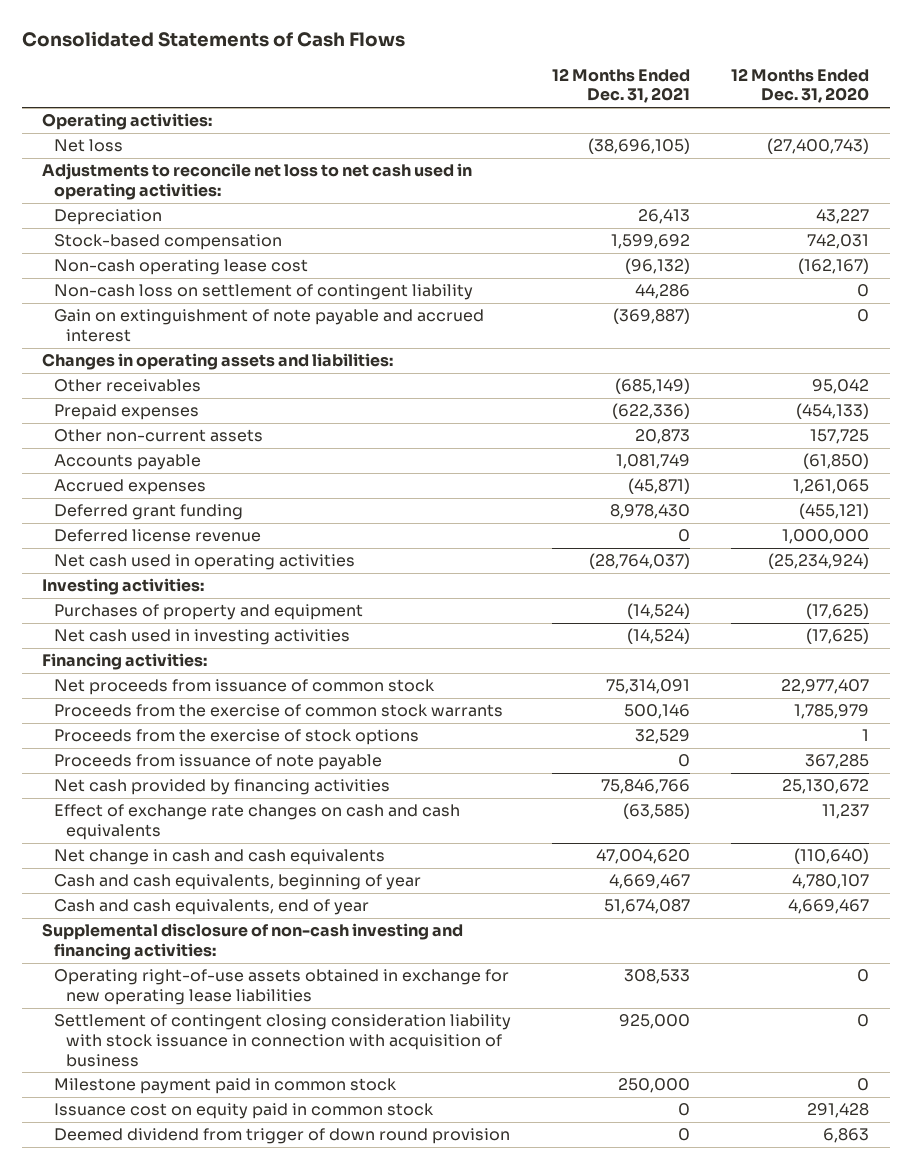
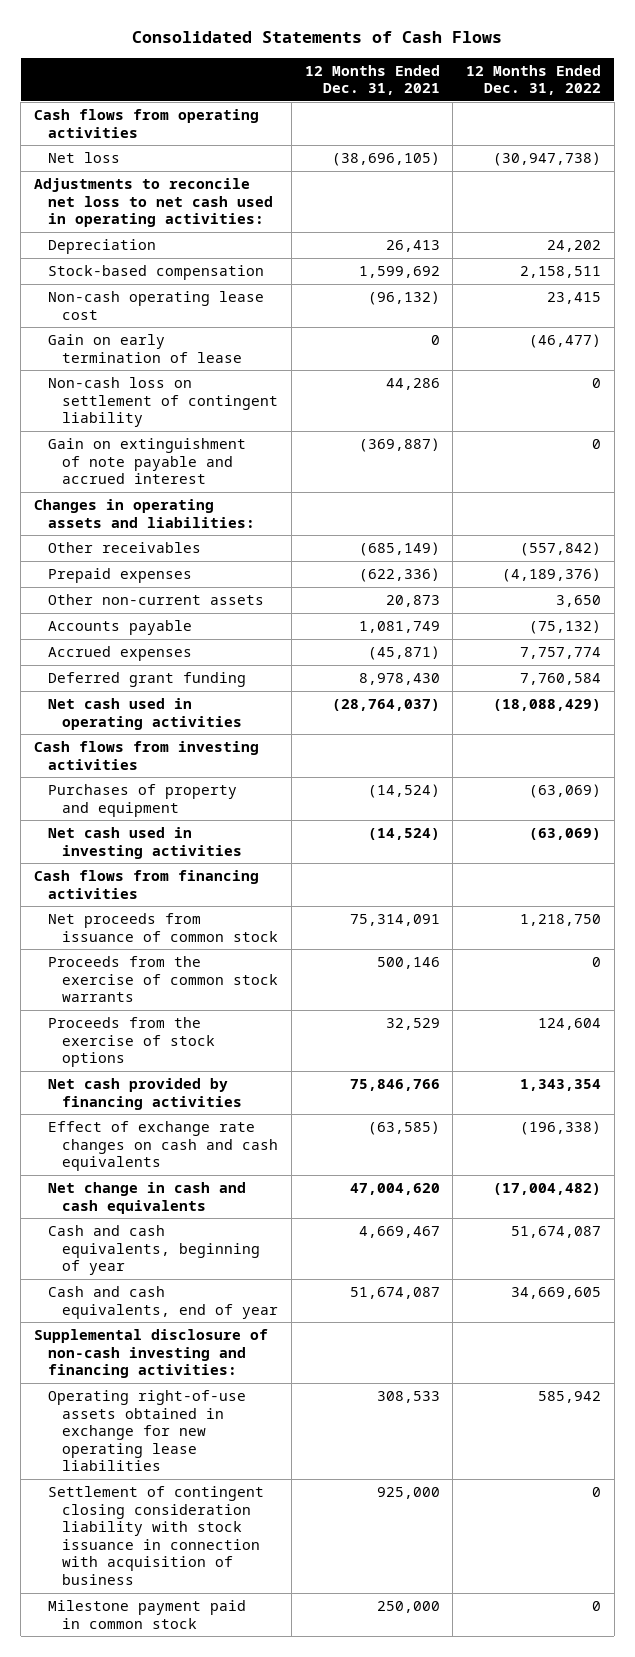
[731,67,870,104] 12 Months Ended Dec. 31, 2020 -> none
none -> [466,64,602,96] 12 Months Ended Dec. 31, 2022
[42,113,213,131] Operating activities: -> [33,109,259,138] Cash flows from operating activities
none -> [47,334,243,363] Gain on early termination of lease
[53,529,261,543] Deferred license revenue -> none
[42,578,205,596] Investing activities: -> [33,741,259,770] Cash flows from investing activities
[42,653,208,671] Financing activities: -> [33,870,259,899] Cash flows from financing activities
[53,754,382,771] Proceeds from issuance of note payable -> none
[53,1103,434,1120] Issuance cost on equity paid in common stock -> none
[53,1128,510,1145] Deemed dividend from trigger of down round provision -> none

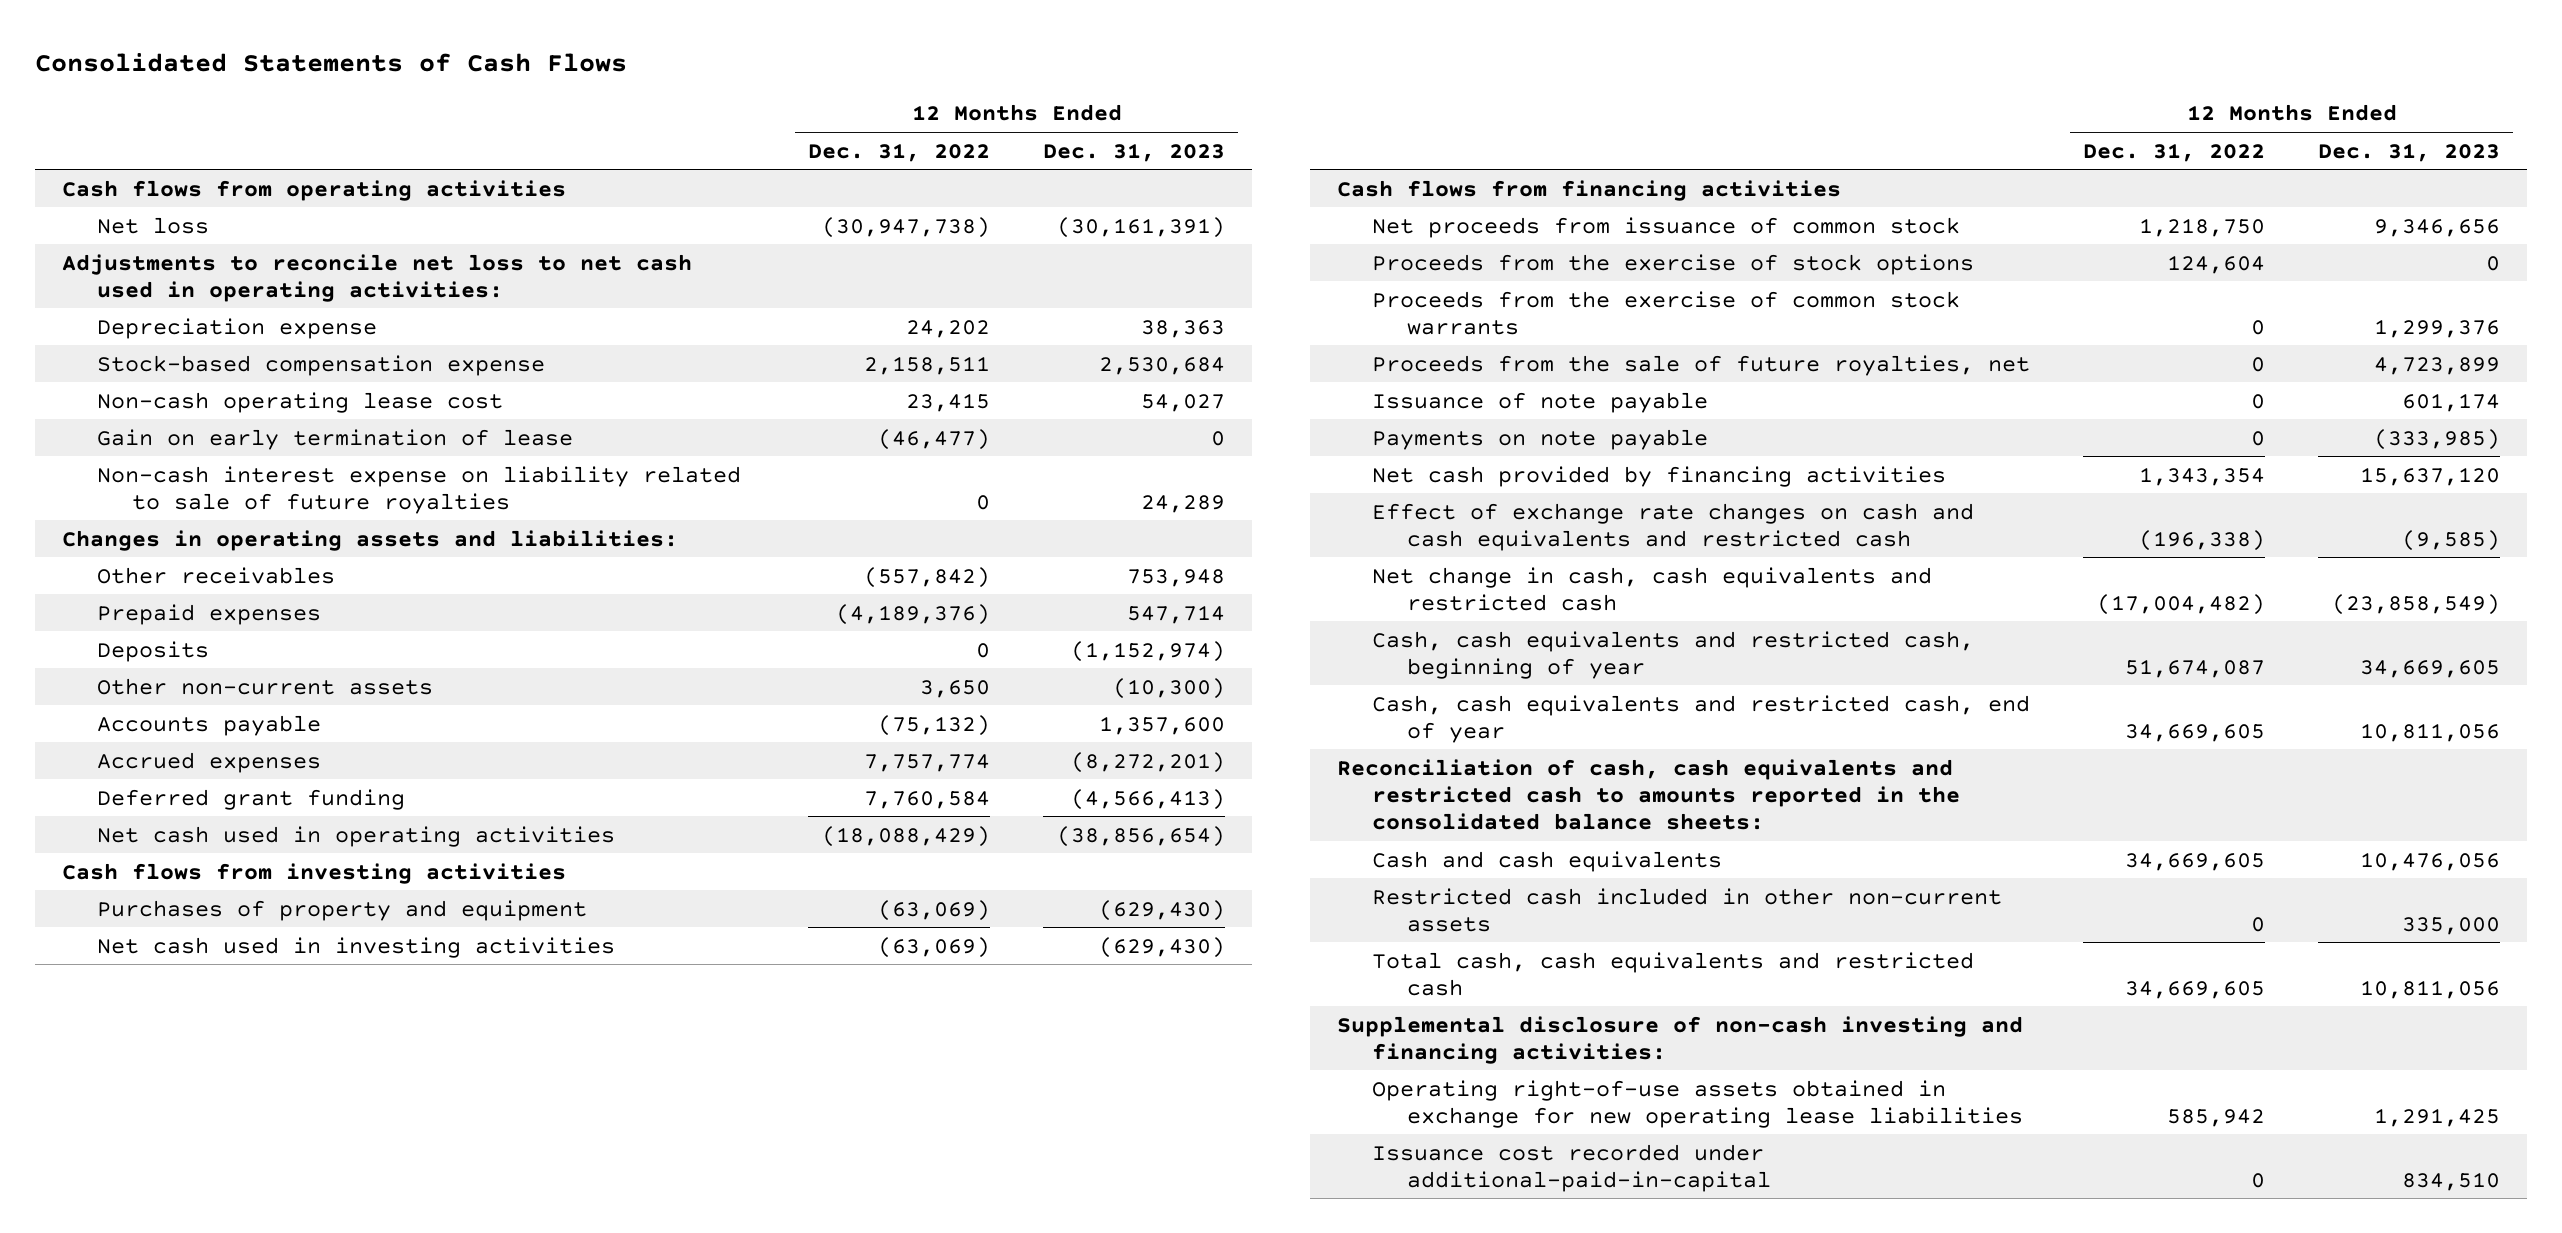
[304,64,440,96] 12 Months Ended Dec. 31, 2021 -> none
none -> [1043,142,1226,162] Dec. 31, 2023
[47,239,156,255] Depreciation -> [96,317,377,339] Depreciation expense
[47,265,264,281] Stock-based compensation -> [96,354,545,376] Stock-based compensation expense
[47,377,279,428] Non-cash loss on settlement of contingent liability -> none
[47,438,246,485] Gain on extinguishment of note payable and accrued interest -> none
none -> [96,465,741,514] Non-cash interest expense on liability related to sale of future royalties
none -> [96,640,209,662] Deposits
[47,956,279,1003] Proceeds from the exercise of common stock warrants -> [1371,290,1960,335] Proceeds from the exercise of common stock warrants
none -> [1371,354,2030,376] Proceeds from the sale of future royalties, net
none -> [1371,391,1708,413] Issuance of note payable
none -> [1371,428,1708,450] Payments on note payable
[47,1121,279,1172] Effect of exchange rate changes on cash and cash equivalents -> [1371,502,1974,551] Effect of exchange rate changes on cash and cash equivalents and restricted cash
[47,1182,246,1214] Net change in cash and cash equivalents -> [1371,566,1932,611] Net change in cash, cash equivalents and restricted cash
[47,1225,261,1276] Cash and cash equivalents, beginning of year -> [1371,630,1974,679] Cash, cash equivalents and restricted cash, beginning of year
[47,1286,279,1319] Cash and cash equivalents, end of year -> [1371,694,2030,743] Cash, cash equivalents and restricted cash, end of year
none -> [1336,758,1960,830] Reconciliation of cash, cash equivalents and restricted cash to amounts reported in the consolidated balance sheets:
none -> [1371,850,1722,872] Cash and cash equivalents
none -> [1371,887,2002,932] Restricted cash included in other non-current assets
none -> [1371,951,1974,996] Total cash, cash equivalents and restricted cash
[47,1486,264,1586] Settlement of contingent closing consideration liability with stock issuance in connection with acquisition of business -> none
[47,1600,246,1629] Milestone payment paid in common stock -> none
none -> [1371,1143,1772,1192] Issuance cost recorded under additional-paid-in-capital

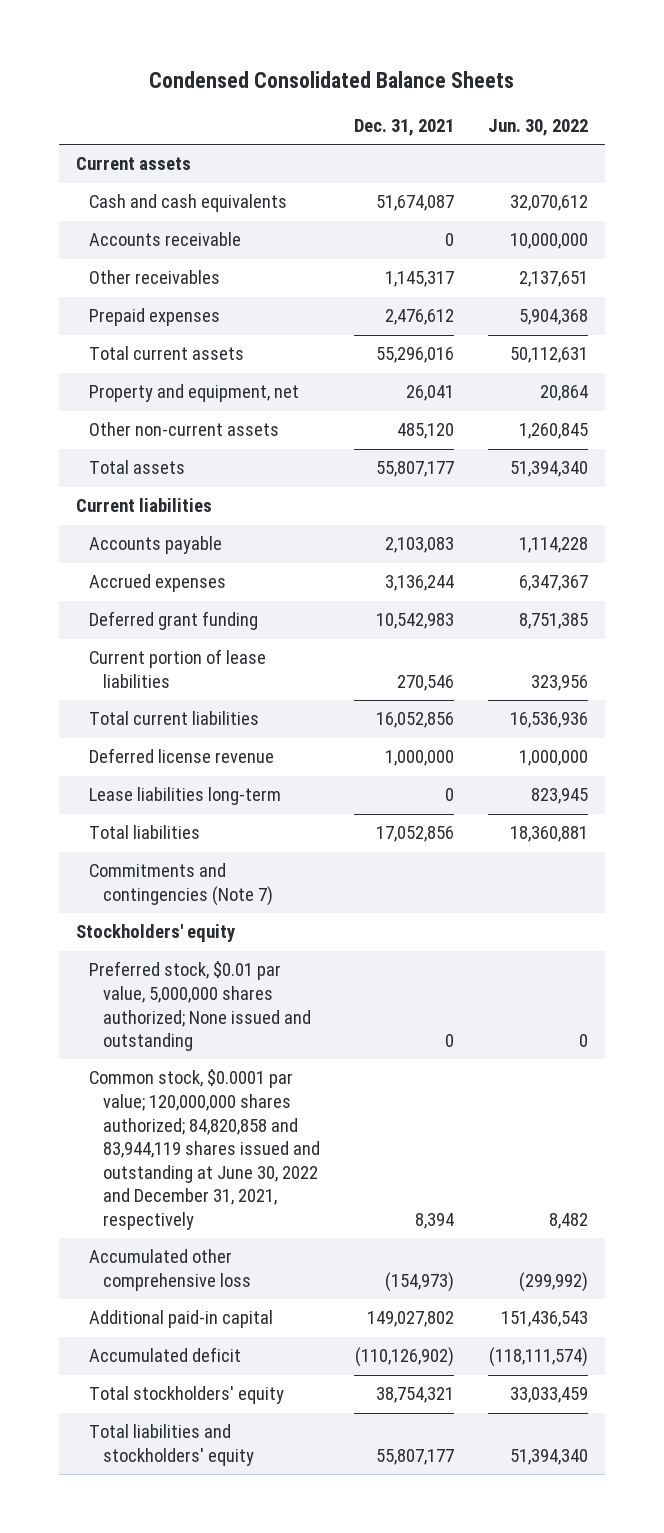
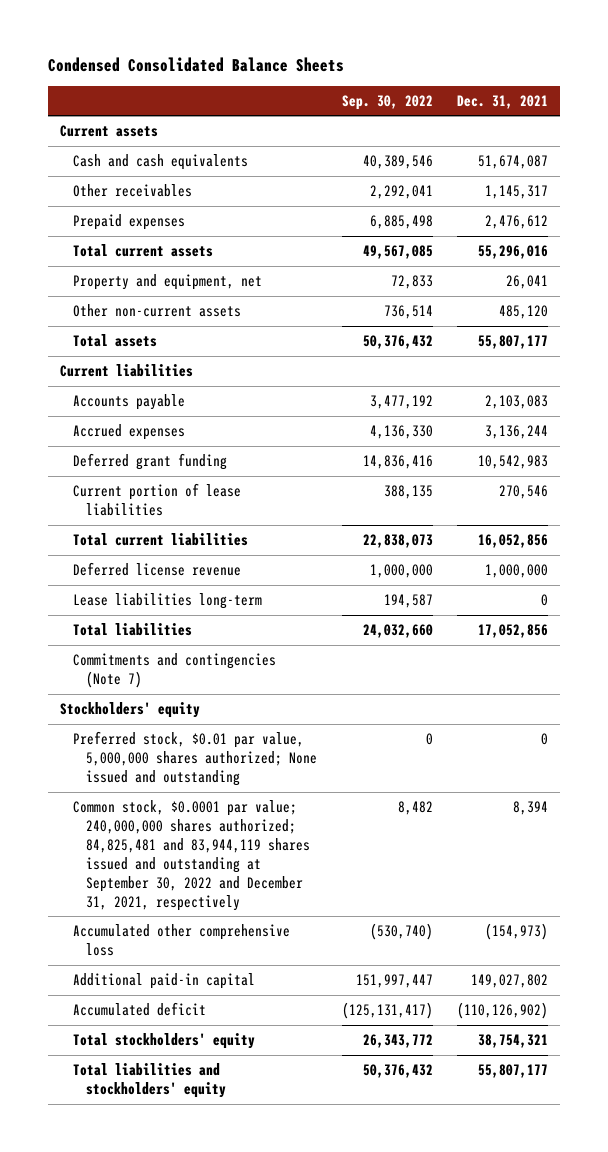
[487,118,588,136] Jun. 30, 2022 -> none
none -> [341,94,433,110] Sep. 30, 2022
[89,232,242,247] Accounts receivable -> none
[89,1069,321,1231] Common stock, $0.0001 par value; 120,000,000 shares authorized; 84,820,858 and 83,944,119 shares issued and outstanding at June 30, 2022 and December 31, 2021, respectively -> [73,800,311,911] Common stock, $0.0001 par value; 240,000,000 shares authorized; 84,825,481 and 83,944,119 shares issued and outstanding at September 30, 2022 and December 31, 2021, respectively

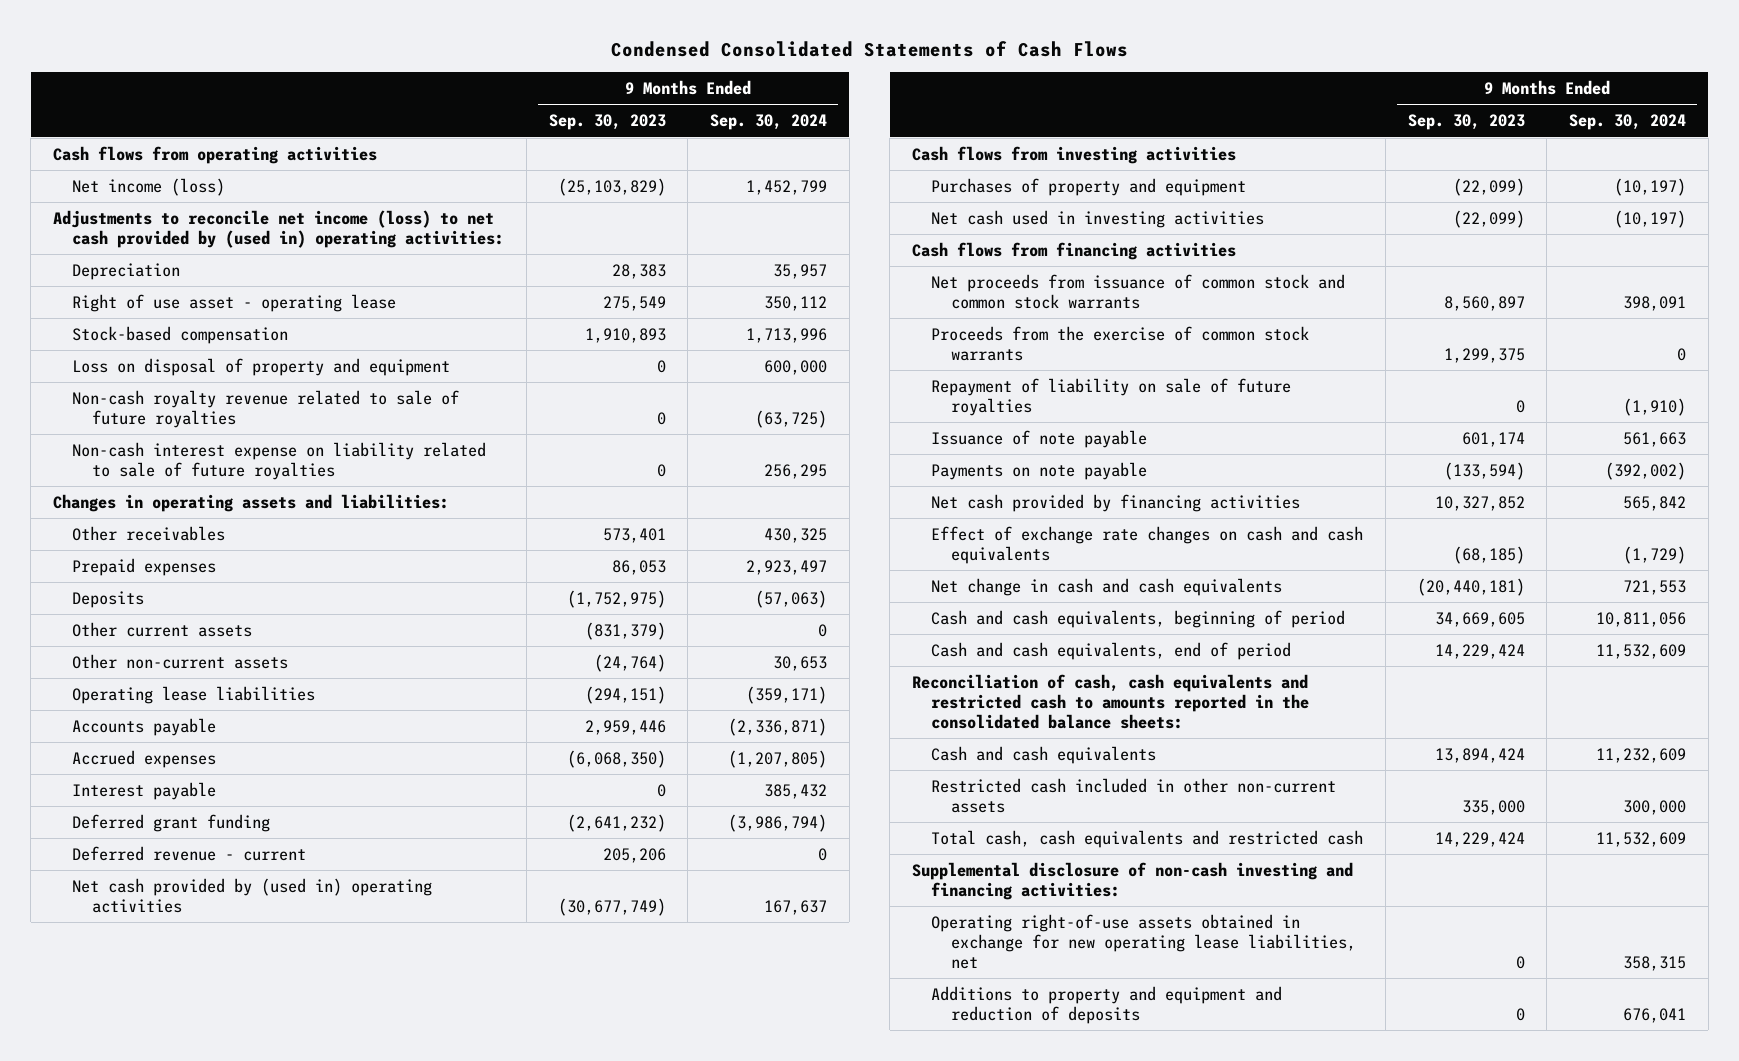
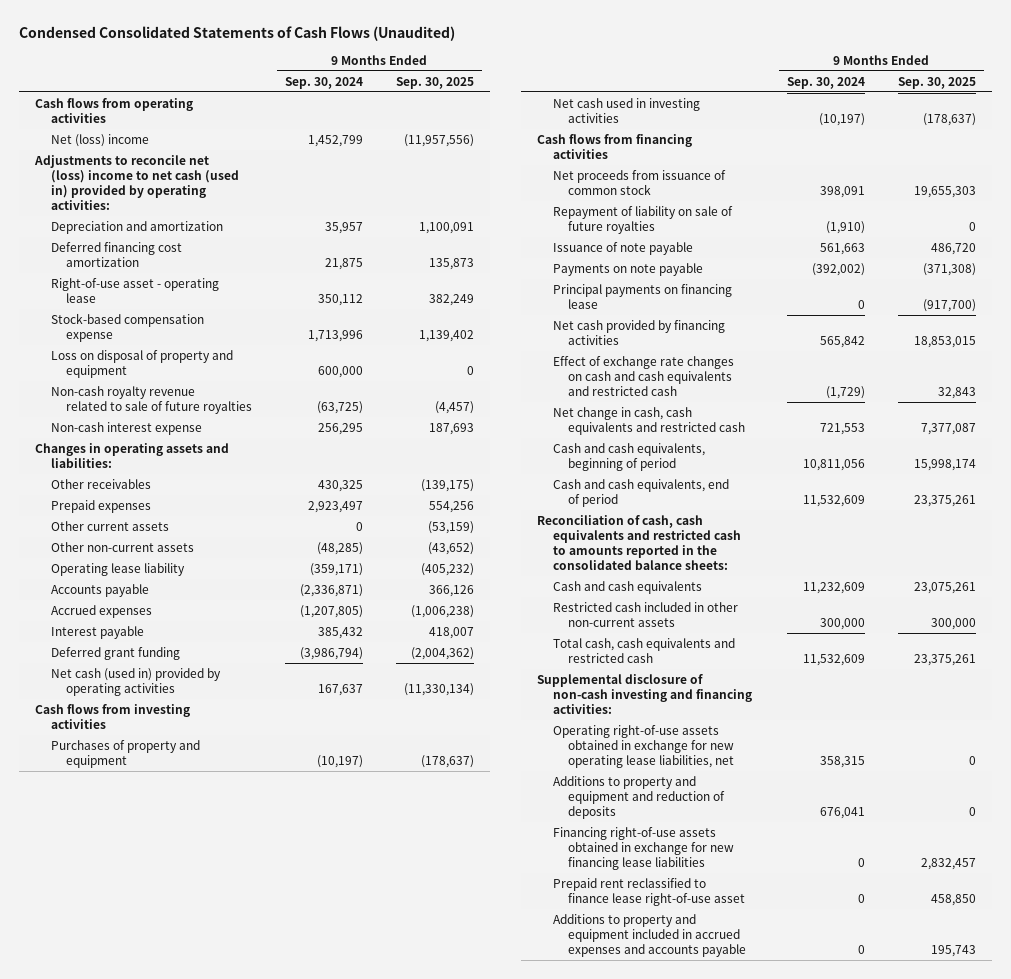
[610,41,1128,58] Condensed Consolidated Statements of Cash Flows -> [18,25,455,41] Condensed Consolidated Statements of Cash Flows (Unaudited)
[548,114,666,131] Sep. 30, 2023 -> none
none -> [395,76,474,89] Sep. 30, 2025
[72,177,226,196] Net income (loss) -> [50,133,149,147] Net (loss) income
[53,209,505,248] Adjustments to reconcile net income (loss) to net cash provided by (used in) operating activities: -> [34,154,239,210] Adjustments to reconcile net (loss) income to net cash (used in) provided by operating activities:
[72,262,181,280] Depreciation -> [50,220,223,234] Depreciation and amortization
none -> [50,241,182,267] Deferred financing cost amortization
[72,293,397,312] Right of use asset - operating lease -> [50,277,219,303] Right-of-use asset - operating lease
[72,325,289,344] Stock-based compensation -> [50,312,204,342] Stock-based compensation expense
[72,441,487,480] Non-cash interest expense on liability related to sale of future royalties -> [50,421,202,435] Non-cash interest expense
[72,590,145,608] Deposits -> none
[773,655,828,671] 30,653 -> [316,541,363,555] (48,285)
[72,685,316,704] Operating lease liabilities -> [50,562,185,576] Operating lease liability
[72,845,307,861] Deferred revenue - current -> none
[72,877,433,913] Net cash provided by (used in) operating activities -> [50,667,221,696] Net cash (used in) provided by operating activities
[931,325,1310,361] Proceeds from the exercise of common stock warrants -> none
[931,273,1346,309] Net proceeds from issuance of common stock and common stock warrants -> [552,169,726,195] Net proceeds from issuance of common stock
none -> [552,283,732,309] Principal payments on financing lease
[931,525,1364,564] Effect of exchange rate changes on cash and cash equivalents -> [552,355,734,396] Effect of exchange rate changes on cash and cash equivalents and restricted cash
[931,577,1283,596] Net change in cash and cash equivalents -> [552,406,746,435] Net change in cash, cash equivalents and restricted cash
none -> [552,826,735,870] Financing right-of-use assets obtained in exchange for new financing lease liabilities
none -> [552,877,746,906] Prepaid rent reclassified to finance lease right-of-use asset
none -> [552,913,747,957] Additions to property and equipment included in accrued expenses and accounts payable

